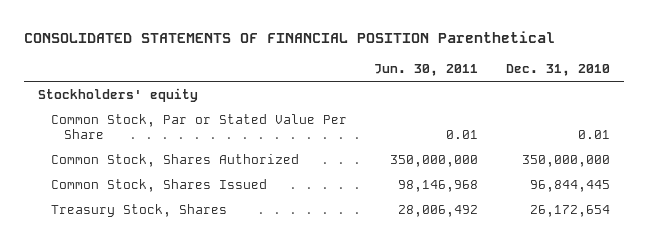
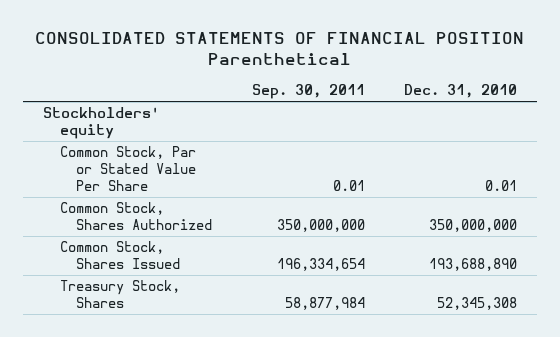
[374,64,479,77] Jun. 30, 2011 -> none
none -> [251,84,365,100] Sep. 30, 2011
[530,179,611,192] 96,844,445 -> [429,257,518,271] 193,688,890
[530,204,611,217] 26,172,654 -> [437,296,518,310] 52,345,308

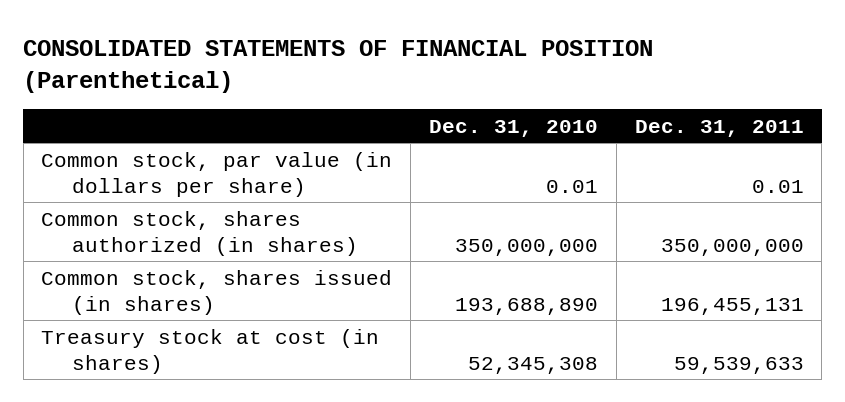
[35,32,525,66] CONSOLIDATED STATEMENTS OF FINANCIAL POSITION Parenthetical -> [23,39,654,94] CONSOLIDATED STATEMENTS OF FINANCIAL POSITION (Parenthetical)
[251,84,365,100] Sep. 30, 2011 -> none
none -> [634,119,804,137] Dec. 31, 2011
[43,107,160,139] Stockholders' equity -> none
[59,146,197,191] Common Stock, Par or Stated Value Per Share -> [41,151,393,197] Common stock, par value (in dollars per share)
[59,202,213,230] Common Stock, Shares Authorized -> [41,210,359,256] Common stock, shares authorized (in shares)
[59,241,181,269] Common Stock, Shares Issued -> [41,269,393,315] Common stock, shares issued (in shares)
[59,280,180,308] Treasury Stock, Shares -> [41,328,380,374] Treasury stock at cost (in shares)

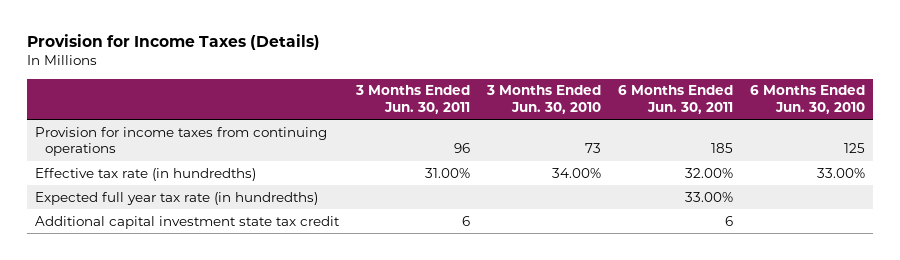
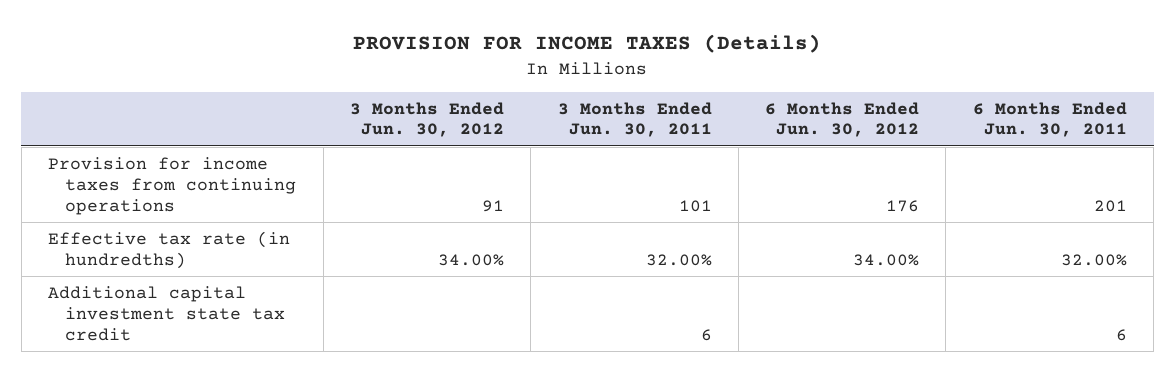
[26,34,320,51] Provision for Income Taxes (Details) -> [353,34,822,54] PROVISION FOR INCOME TAXES (Details)
[485,85,601,114] 3 Months Ended Jun. 30, 2010 -> none
[749,85,865,114] 6 Months Ended Jun. 30, 2010 -> none
none -> [349,101,504,138] 3 Months Ended Jun. 30, 2012
none -> [765,101,920,138] 6 Months Ended Jun. 30, 2012
[35,191,319,205] Expected full year tax rate (in hundredths) -> none
[454,143,471,154] 96 -> [678,199,712,212] 101
[710,143,733,154] 185 -> [1093,199,1127,212] 201
[425,167,471,178] 31.00% -> [645,253,712,266] 32.00%

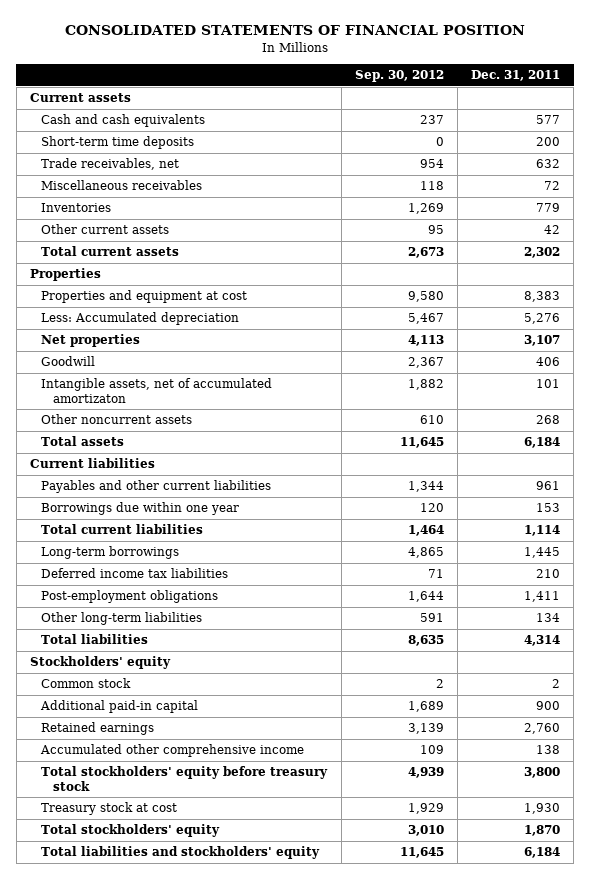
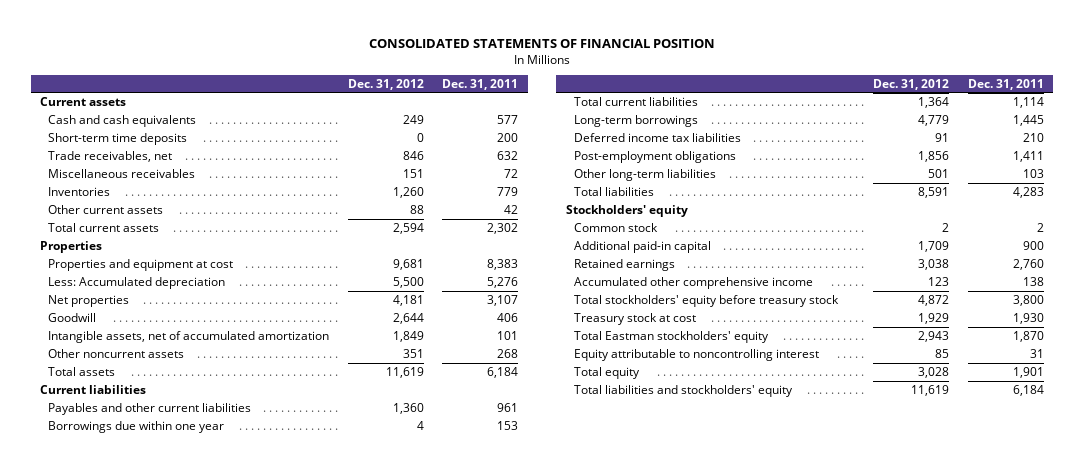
[354,70,444,83] Sep. 30, 2012 -> none
none -> [347,78,424,90] Dec. 31, 2012
[41,378,273,403] Intangible assets, net of accumulated amortizaton -> [47,330,329,343] Intangible assets, net of accumulated amortization
[536,613,561,623] 134 -> [1023,168,1045,178] 103
[524,635,561,647] 4,314 -> [1013,186,1045,198] 4,283
[41,824,221,838] Total stockholders' equity -> [573,330,769,343] Total Eastman stockholders' equity
none -> [573,348,819,361] Equity attributable to noncontrolling interest
none -> [573,366,640,379] Total equity

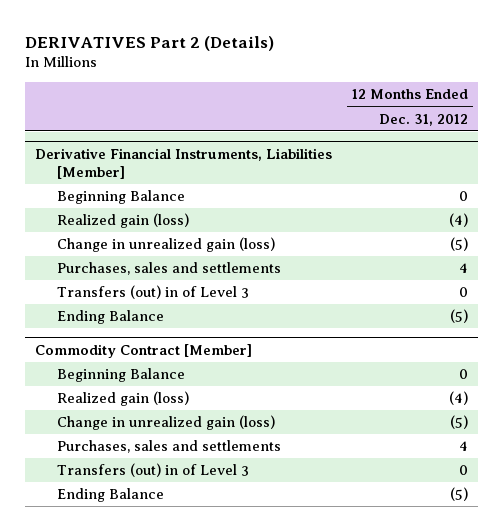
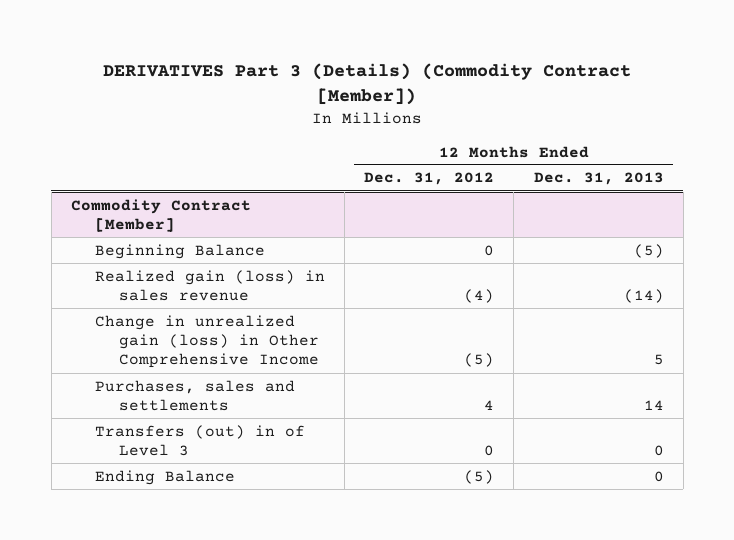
[24,35,274,51] DERIVATIVES Part 2 (Details) -> [103,63,632,106] DERIVATIVES Part 3 (Details) (Commodity Contract [Member])
none -> [533,172,664,186] Dec. 31, 2013
[34,147,332,180] Derivative Financial Instruments, Liabilities [Member] -> none
[56,190,185,205] Beginning Balance -> none
[56,213,189,229] Realized gain (loss) -> none
[56,237,275,253] Change in unrealized gain (loss) -> none
[56,262,281,276] Purchases, sales and settlements -> none
[56,285,249,300] Transfers (out) in of Level 3 -> none
[56,310,164,325] Ending Balance -> none
[56,391,189,407] Realized gain (loss) -> [94,269,325,301] Realized gain (loss) in sales revenue
[56,415,275,431] Change in unrealized gain (loss) -> [94,314,319,369] Change in unrealized gain (loss) in Other Comprehensive Income

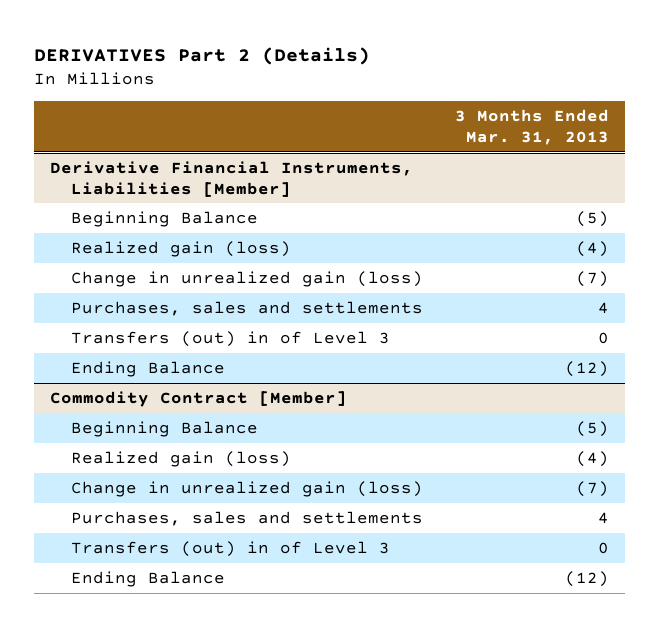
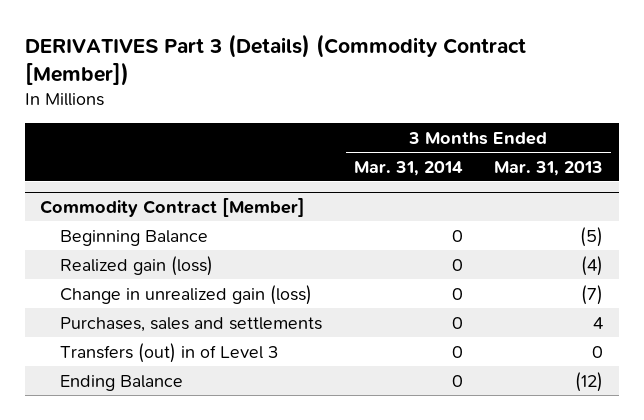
[33,46,370,65] DERIVATIVES Part 2 (Details) -> [24,33,526,86] DERIVATIVES Part 3 (Details) (Commodity Contract [Member])
none -> [353,160,463,176] Mar. 31, 2014
[49,160,413,197] Derivative Financial Instruments, Liabilities [Member] -> none
[70,210,258,227] Beginning Balance -> none
[70,240,291,257] Realized gain (loss) -> none
[70,270,423,287] Change in unrealized gain (loss) -> none
[70,300,423,316] Purchases, sales and settlements -> none
[70,330,390,347] Transfers (out) in of Level 3 -> none
[70,360,225,377] Ending Balance -> none

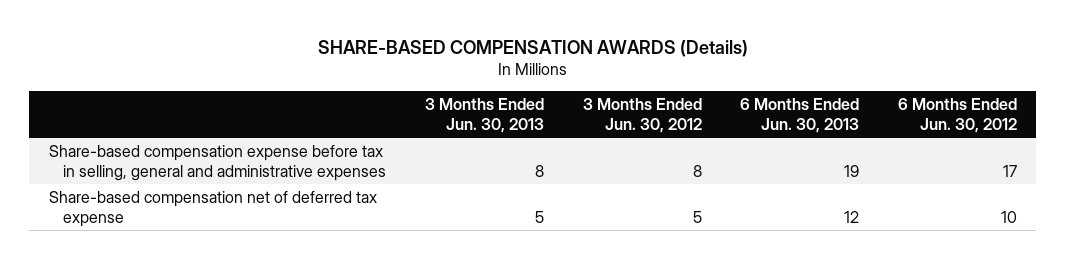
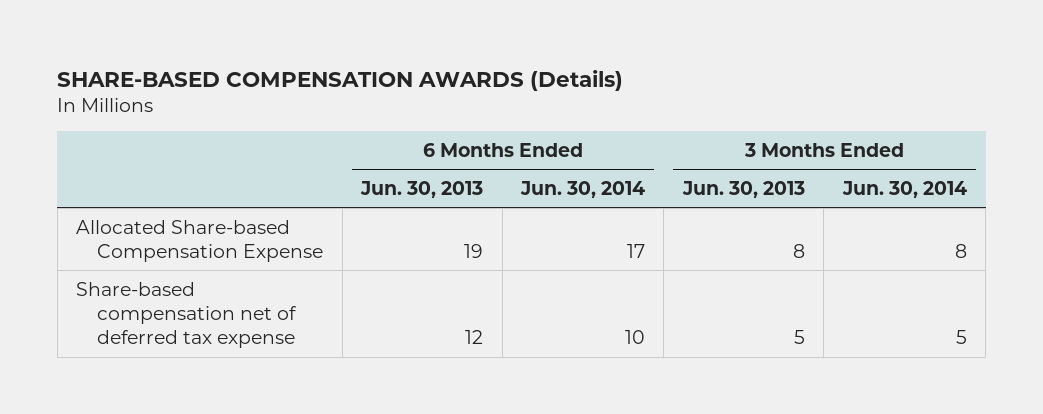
[582,98,702,133] 3 Months Ended Jun. 30, 2012 -> none
[897,98,1017,133] 6 Months Ended Jun. 30, 2012 -> none
none -> [520,180,646,198] Jun. 30, 2014
none -> [841,180,967,198] Jun. 30, 2014
[48,145,387,181] Share-based compensation expense before tax in selling, general and administrative expenses -> [76,219,324,263] Allocated Share-based Compensation Expense

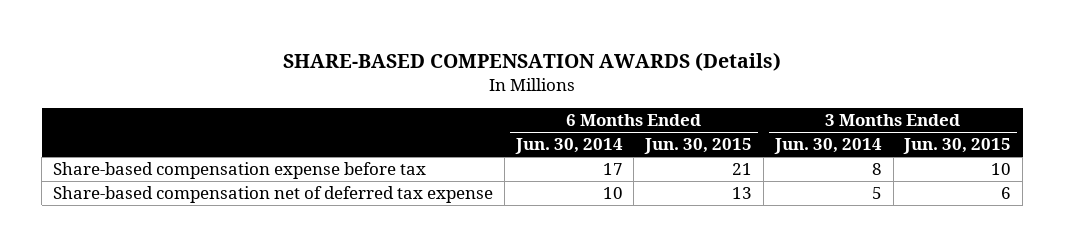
[360,180,484,198] Jun. 30, 2013 -> none
[681,180,805,198] Jun. 30, 2013 -> none
none -> [644,138,753,155] Jun. 30, 2015
none -> [903,138,1012,155] Jun. 30, 2015
[76,219,324,263] Allocated Share-based Compensation Expense -> [53,162,427,180] Share-based compensation expense before tax

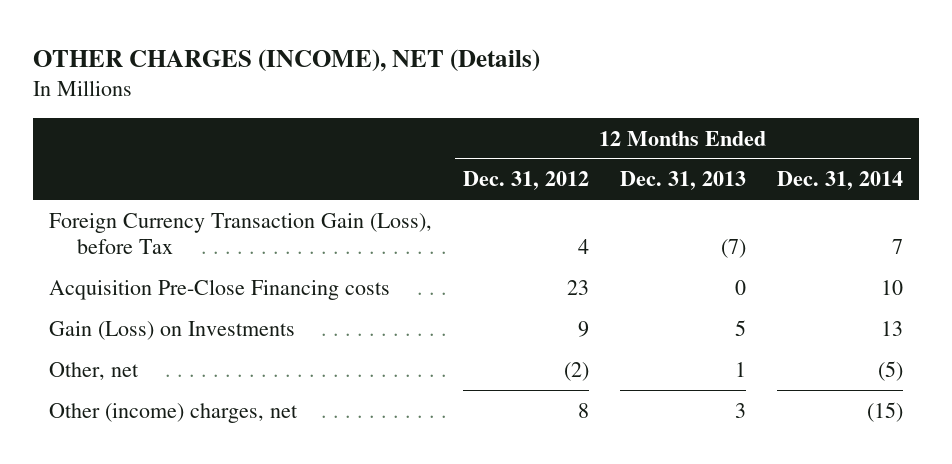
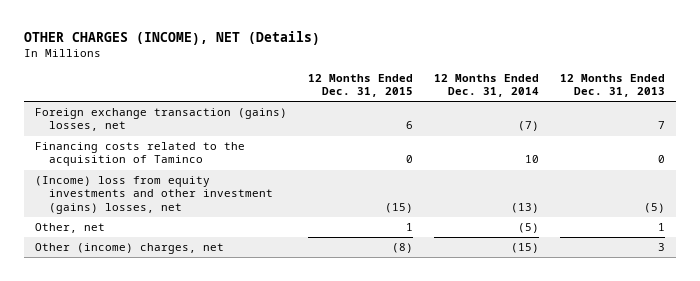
[462,171,589,191] Dec. 31, 2012 -> none
none -> [308,73,414,98] 12 Months Ended Dec. 31, 2015
[48,212,432,254] Foreign Currency Transaction Gain (Loss), before Tax -> [34,108,287,132] Foreign exchange transaction (gains) losses, net
[721,238,747,258] (7) -> [658,121,666,130] 7
[892,238,904,254] 7 -> [518,121,540,132] (7)
[48,278,390,300] Acquisition Pre-Close Financing costs -> [34,142,245,167] Financing costs related to the acquisition of Taminco
[48,320,295,340] Gain (Loss) on Investments -> [34,176,274,214] (Income) loss from equity investments and other investment (gains) losses, net
[735,319,747,336] 5 -> [644,202,666,213] (5)
[881,320,904,336] 13 -> [511,202,540,213] (13)

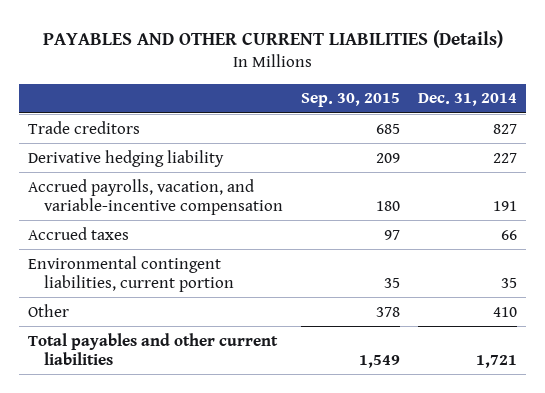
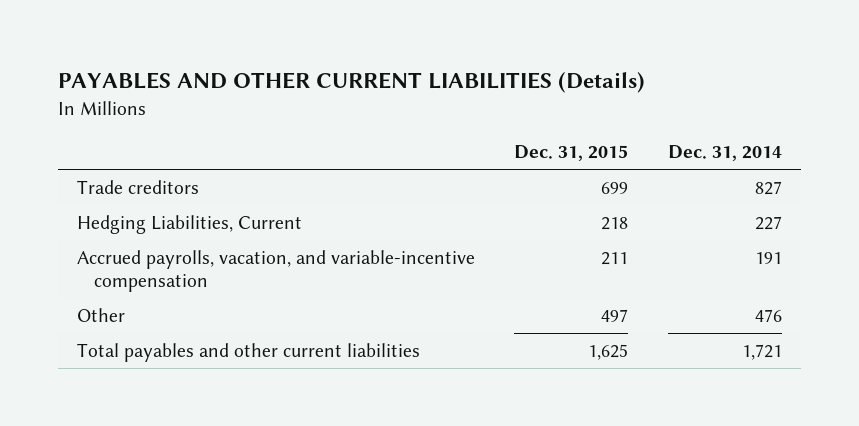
[301,93,401,108] Sep. 30, 2015 -> none
none -> [514,145,629,162] Dec. 31, 2015
[28,149,225,167] Derivative hedging liability -> [77,214,303,234] Hedging Liabilities, Current
[28,226,130,240] Accrued taxes -> none
[28,255,235,292] Environmental contingent liabilities, current portion -> none
[493,306,518,317] 410 -> [754,308,782,322] 476

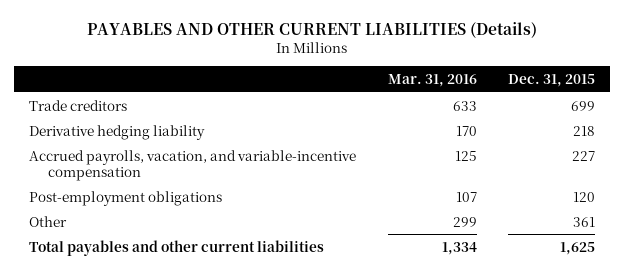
[667,145,782,162] Dec. 31, 2014 -> none
none -> [387,73,477,87] Mar. 31, 2016
[77,214,303,234] Hedging Liabilities, Current -> [29,124,206,140] Derivative hedging liability
[601,251,629,265] 211 -> [571,150,595,161] 227
none -> [29,190,223,206] Post-employment obligations
[601,308,629,322] 497 -> [572,216,595,227] 361

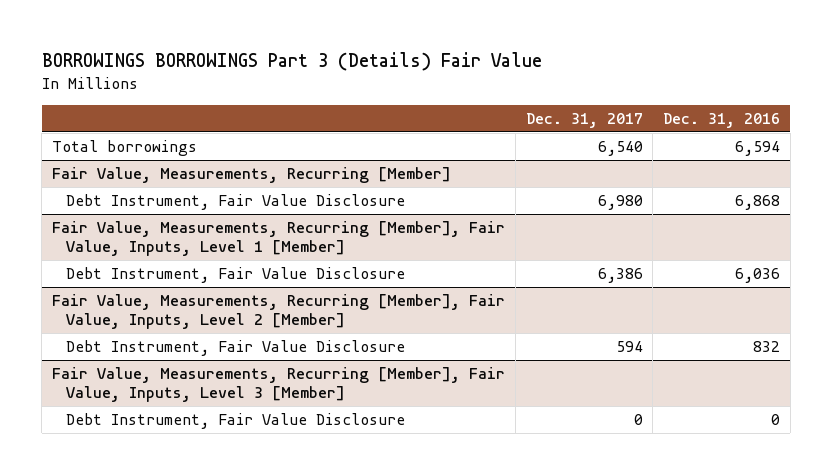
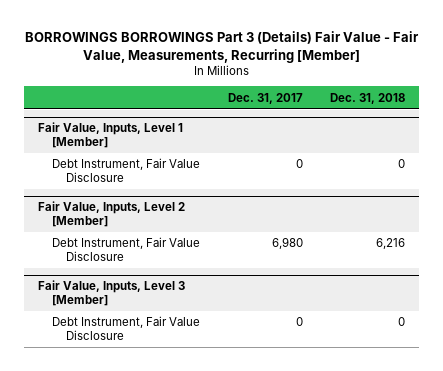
[41,51,542,71] BORROWINGS BORROWINGS Part 3 (Details) Fair Value -> [24,30,419,63] BORROWINGS BORROWINGS Part 3 (Details) Fair Value - Fair Value, Measurements, Recurring [Member]
[663,113,781,129] Dec. 31, 2016 -> none
none -> [330,92,406,104] Dec. 31, 2018
[52,139,198,156] Total borrowings -> none
[52,166,452,183] Fair Value, Measurements, Recurring [Member] -> [37,122,183,149] Fair Value, Inputs, Level 1 [Member]
none -> [52,158,201,183] Debt Instrument, Fair Value Disclosure
none -> [37,201,185,228] Fair Value, Inputs, Level 2 [Member]
[52,220,506,257] Fair Value, Measurements, Recurring [Member], Fair Value, Inputs, Level 1 [Member] -> none
[65,266,405,283] Debt Instrument, Fair Value Disclosure -> none
[52,293,506,330] Fair Value, Measurements, Recurring [Member], Fair Value, Inputs, Level 2 [Member] -> none
[65,339,405,356] Debt Instrument, Fair Value Disclosure -> none
[52,366,506,403] Fair Value, Measurements, Recurring [Member], Fair Value, Inputs, Level 3 [Member] -> [37,280,185,307] Fair Value, Inputs, Level 3 [Member]

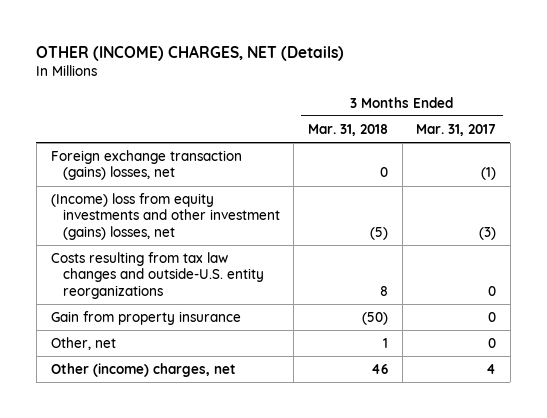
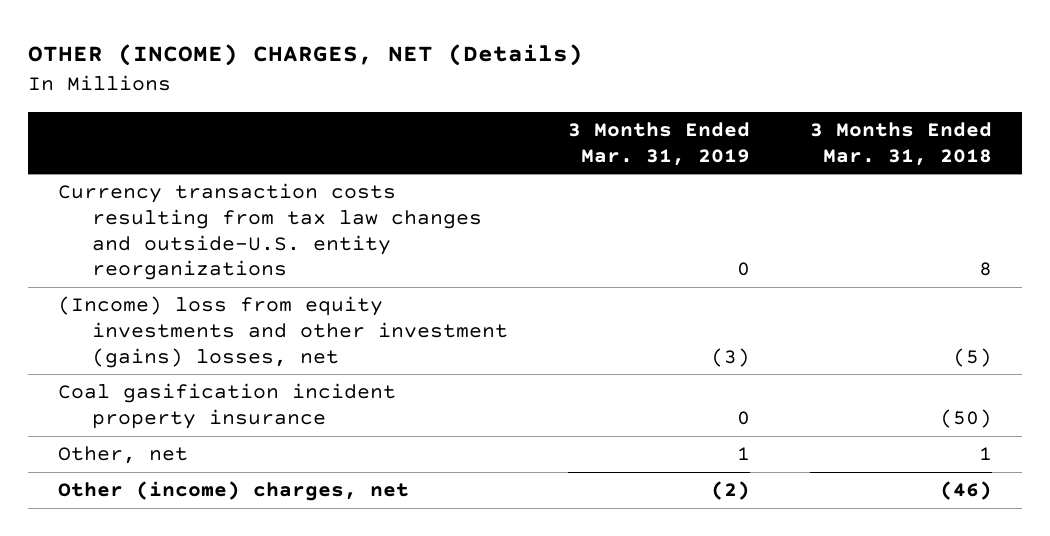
[416,123,497,136] Mar. 31, 2017 -> none
none -> [567,121,750,166] 3 Months Ended Mar. 31, 2019
[50,149,242,181] Foreign exchange transaction (gains) losses, net -> none
none -> [58,183,482,281] Currency transaction costs resulting from tax law changes and outside-U.S. entity reorganizations
[50,251,264,299] Costs resulting from tax law changes and outside-U.S. entity reorganizations -> none
[50,310,241,325] Gain from property insurance -> [58,383,397,429] Coal gasification incident property insurance
[370,363,388,374] 46 -> [939,481,992,501] (46)

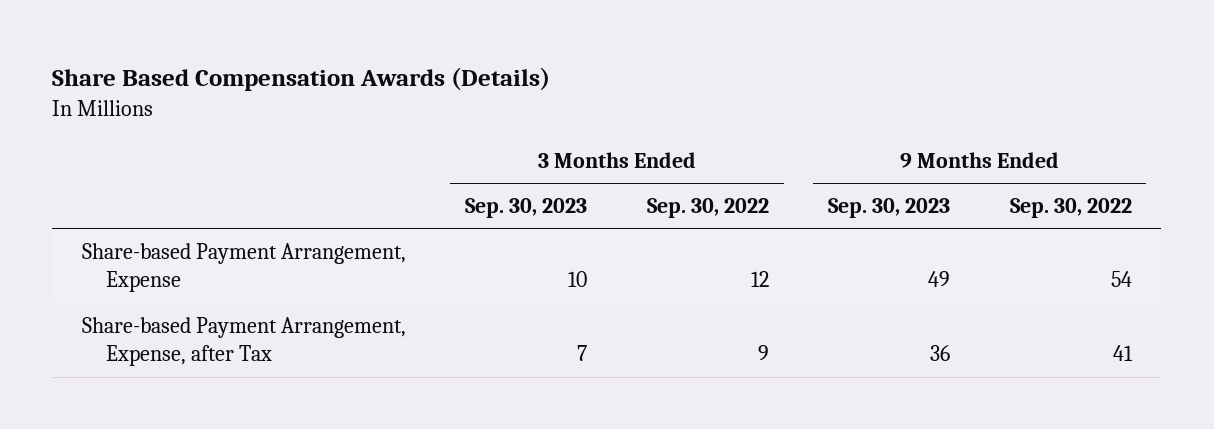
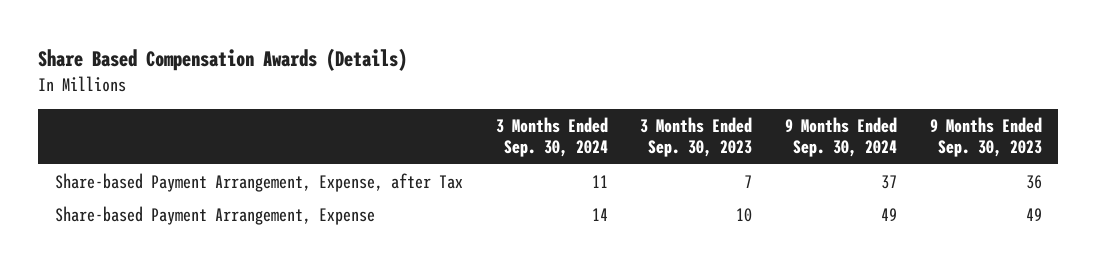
[646,198,769,219] Sep. 30, 2022 -> none
[1009,198,1132,219] Sep. 30, 2022 -> none
none -> [495,116,608,158] 3 Months Ended Sep. 30, 2024
none -> [785,116,898,158] 9 Months Ended Sep. 30, 2024
[81,243,406,293] Share-based Payment Arrangement, Expense -> [54,206,375,226] Share-based Payment Arrangement, Expense

